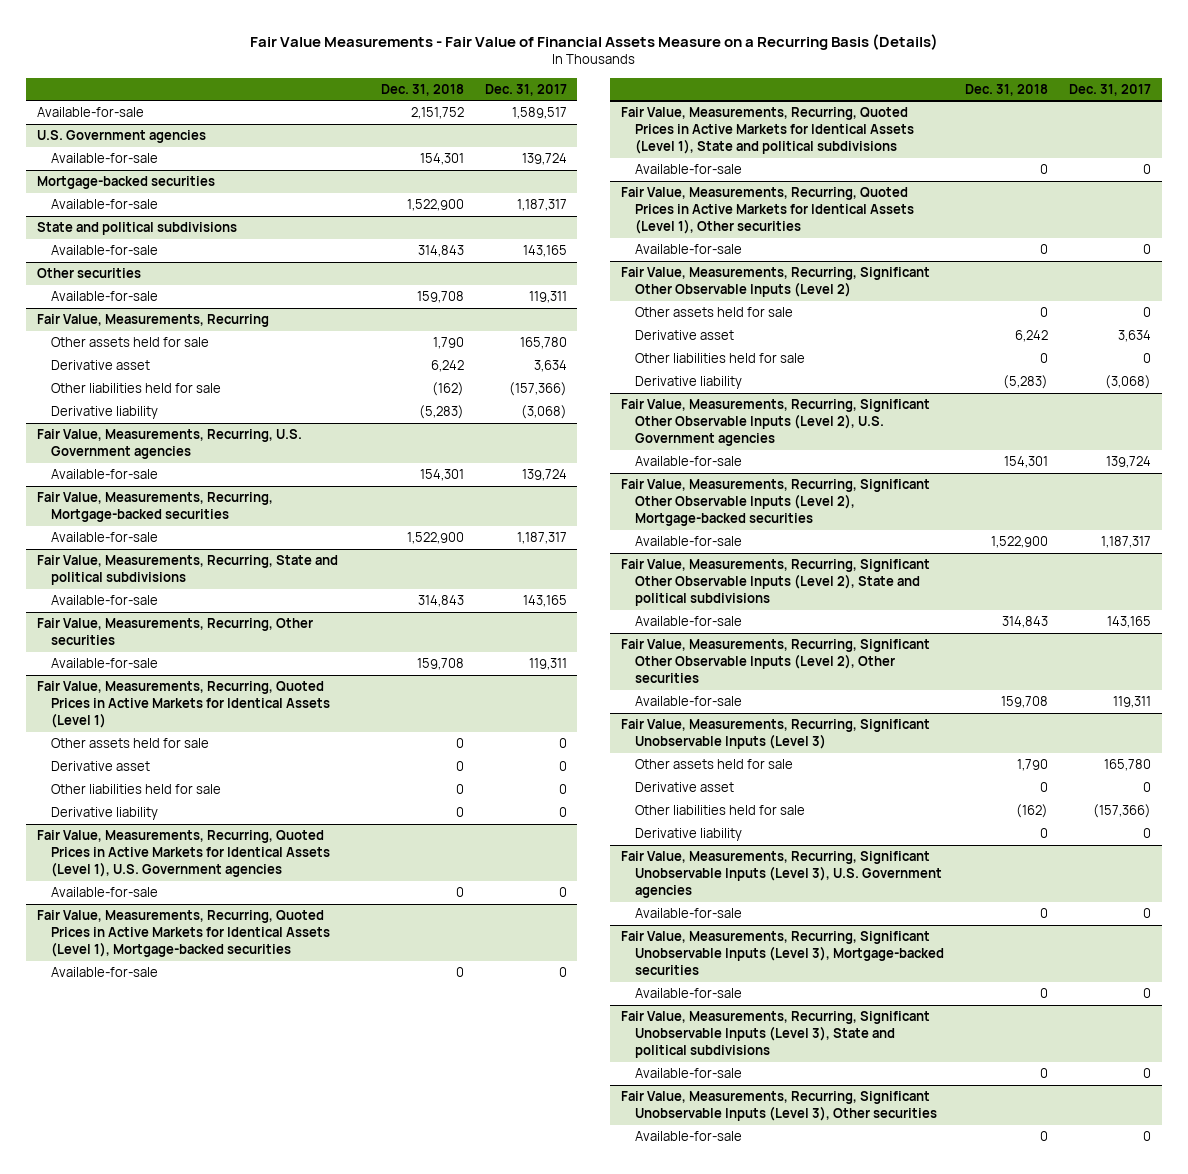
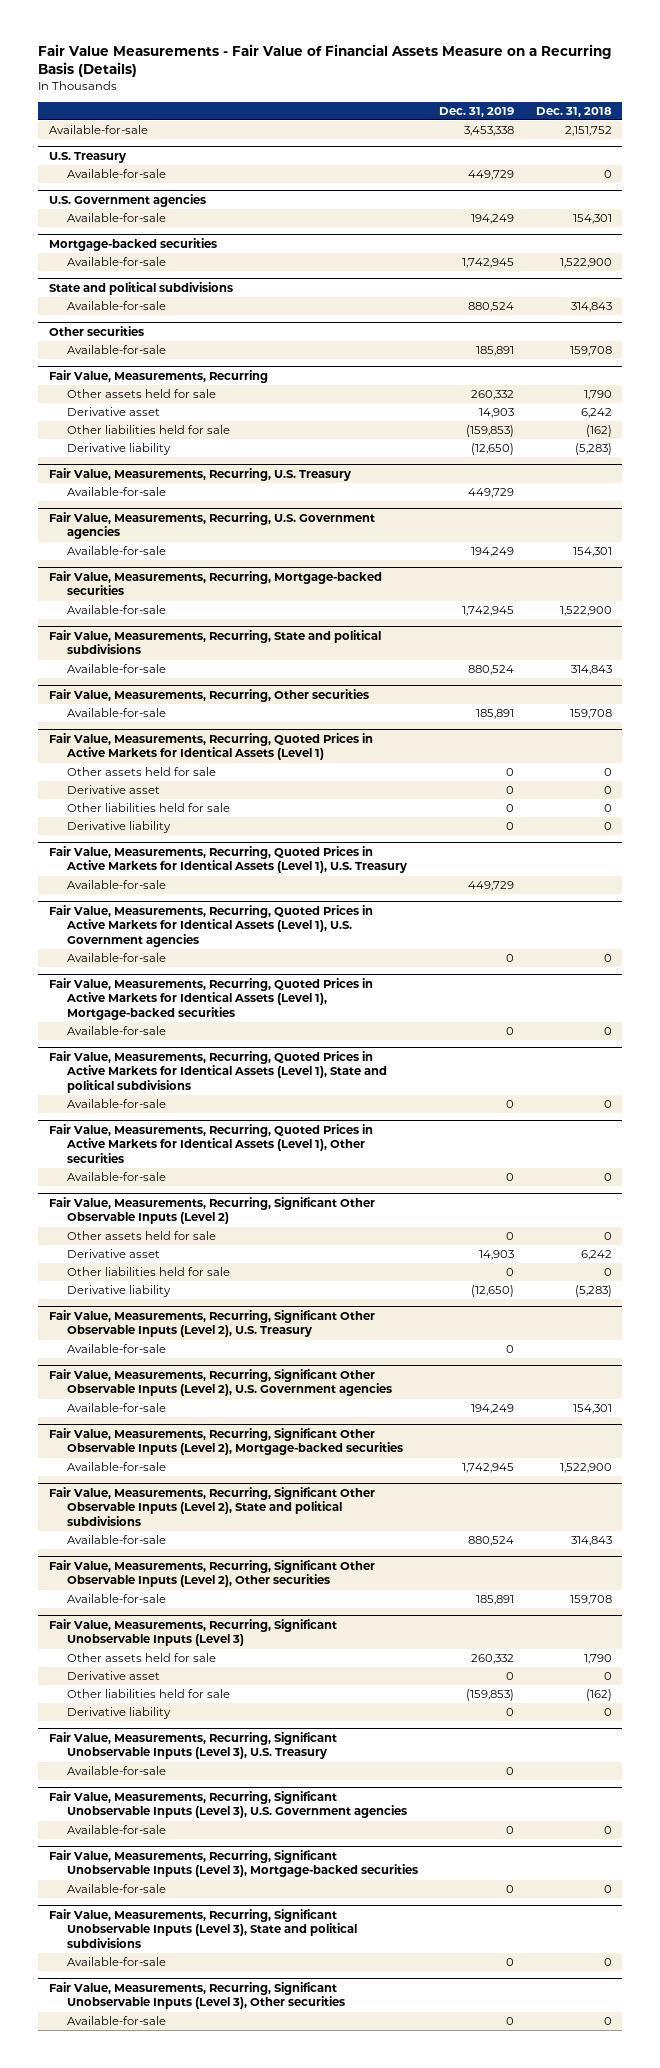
[484,83,567,96] Dec. 31, 2017 -> none
none -> [439,106,515,117] Dec. 31, 2019
none -> [48,151,126,163] U.S. Treasury
none -> [66,169,166,179] Available-for-sale
none -> [48,467,351,481] Fair Value, Measurements, Recurring, U.S. Treasury
none -> [66,487,166,497] Available-for-sale
none -> [48,845,407,874] Fair Value, Measurements, Recurring, Quoted Prices in Active Markets for Identical Assets (Level 1), U.S. Treasury
none -> [66,880,166,890] Available-for-sale
none -> [48,1309,375,1338] Fair Value, Measurements, Recurring, Significant Other Observable Inputs (Level 2), U.S. Treasury
none -> [66,1344,166,1354] Available-for-sale
none -> [48,1731,337,1760] Fair Value, Measurements, Recurring, Significant Unobservable Inputs (Level 3), U.S. Treasury
none -> [66,1766,166,1776] Available-for-sale

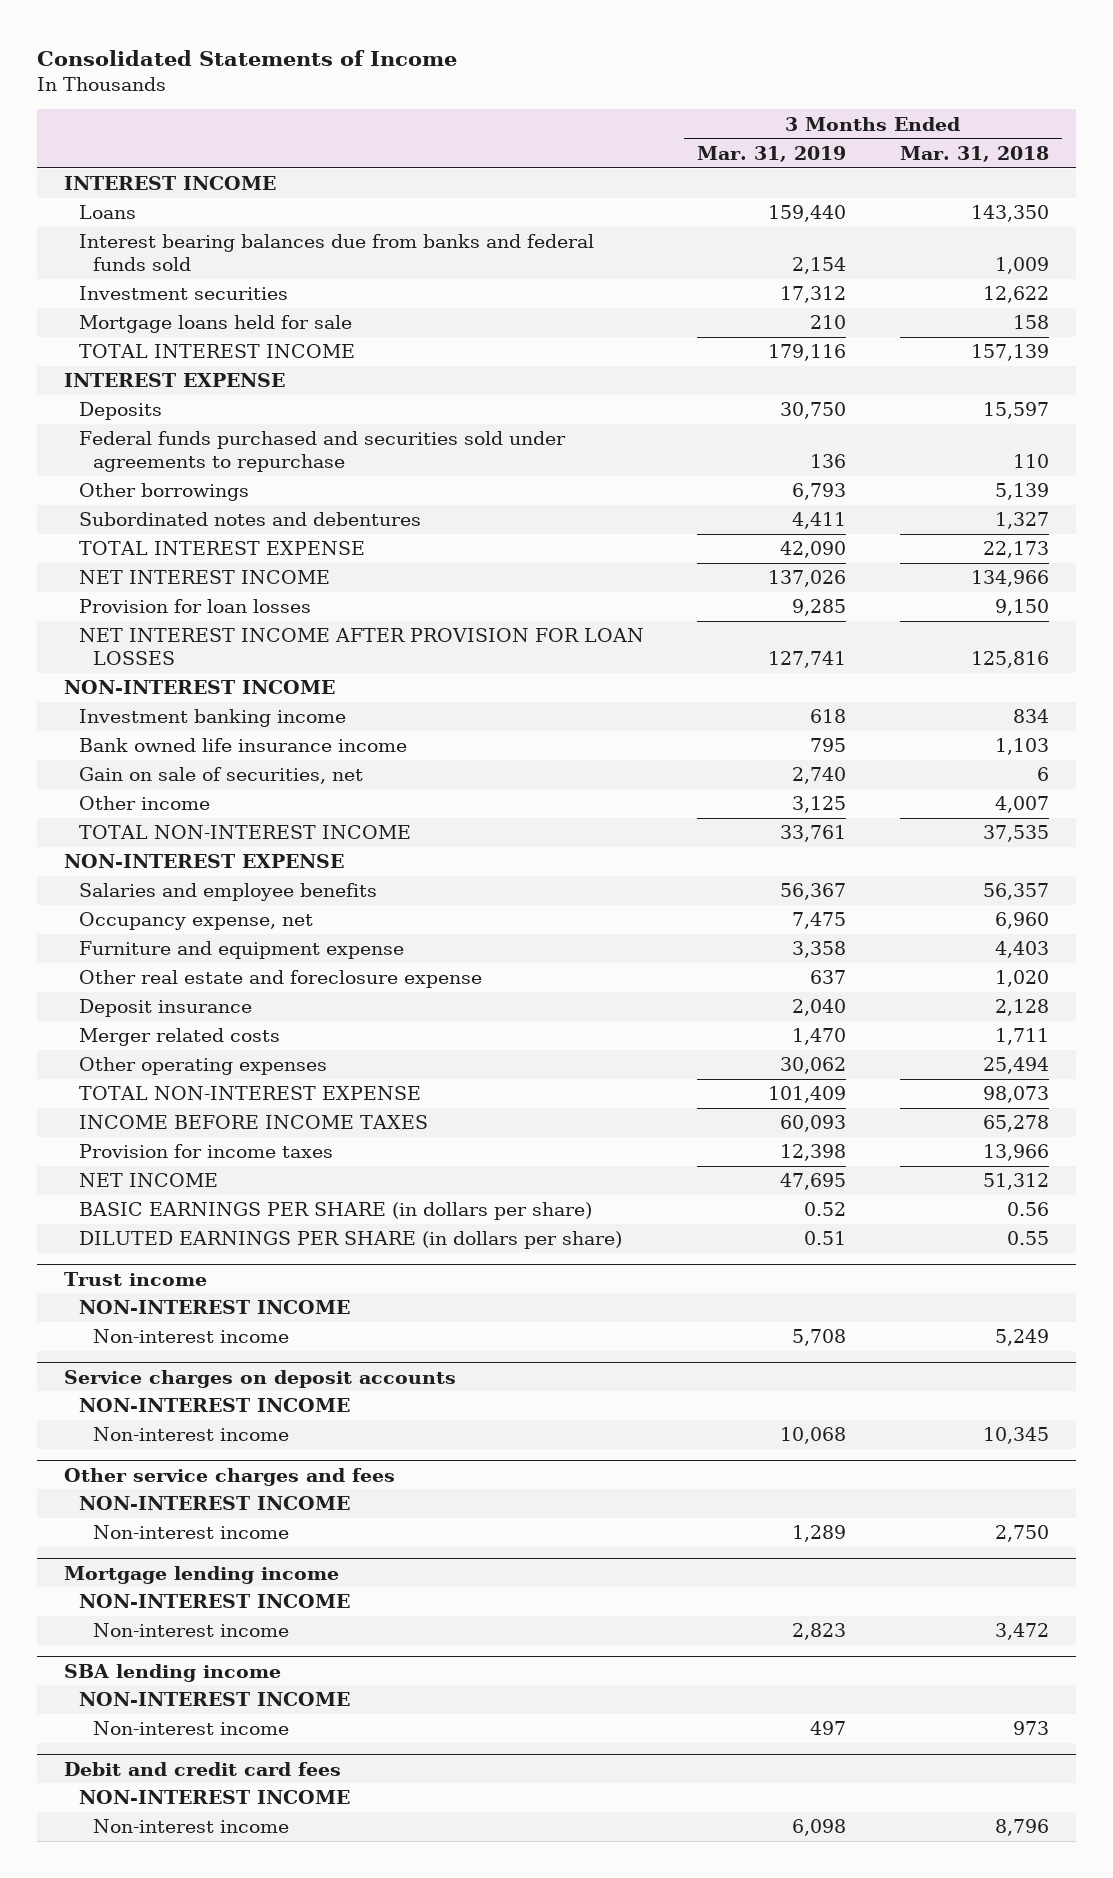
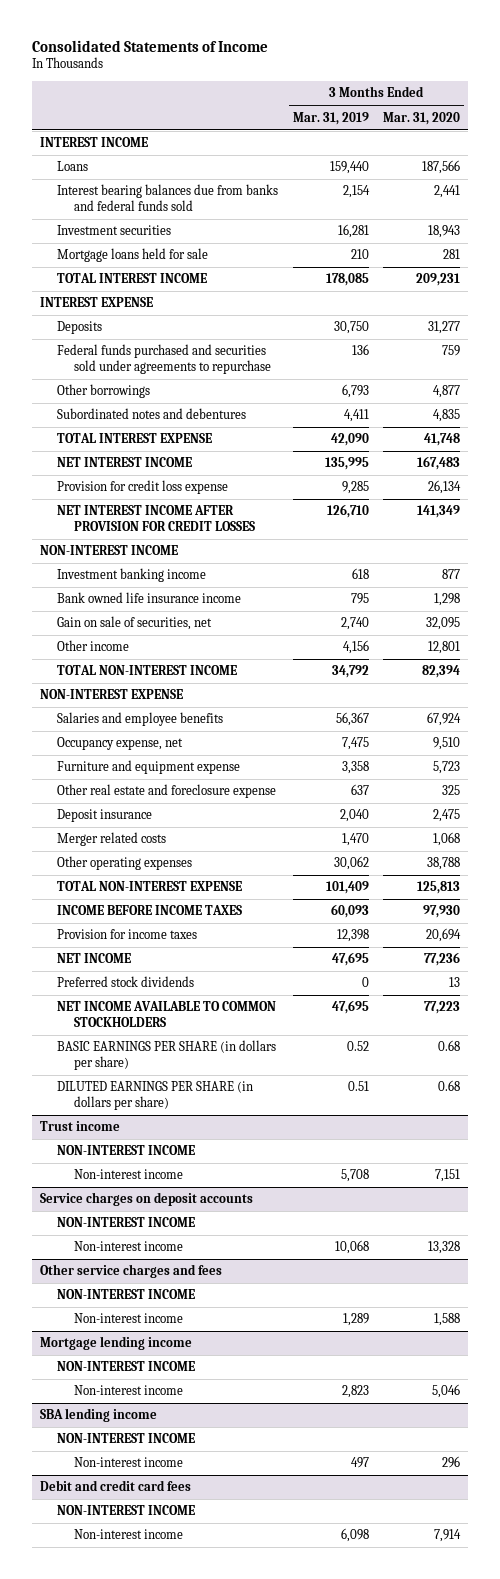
[900,145,1050,162] Mar. 31, 2018 -> none
none -> [383,111,461,125] Mar. 31, 2020
[780,286,847,304] 17,312 -> [337,224,369,239] 16,281
[768,344,847,362] 179,116 -> [325,273,369,287] 178,085
[768,570,847,588] 137,026 -> [324,457,369,471] 135,995
[78,599,311,614] Provision for loan losses -> [56,480,228,495] Provision for credit loss expense
[78,628,644,666] NET INTEREST INCOME AFTER PROVISION FOR LOAN LOSSES -> [56,505,256,531] NET INTEREST INCOME AFTER PROVISION FOR CREDIT LOSSES
[768,651,847,669] 127,741 -> [326,504,369,519] 126,710
[792,796,847,814] 3,125 -> [342,640,369,655] 4,156
[780,825,847,843] 33,761 -> [331,665,369,679] 34,792
none -> [56,976,194,988] Preferred stock dividends
none -> [56,1001,276,1027] NET INCOME AVAILABLE TO COMMON STOCKHOLDERS

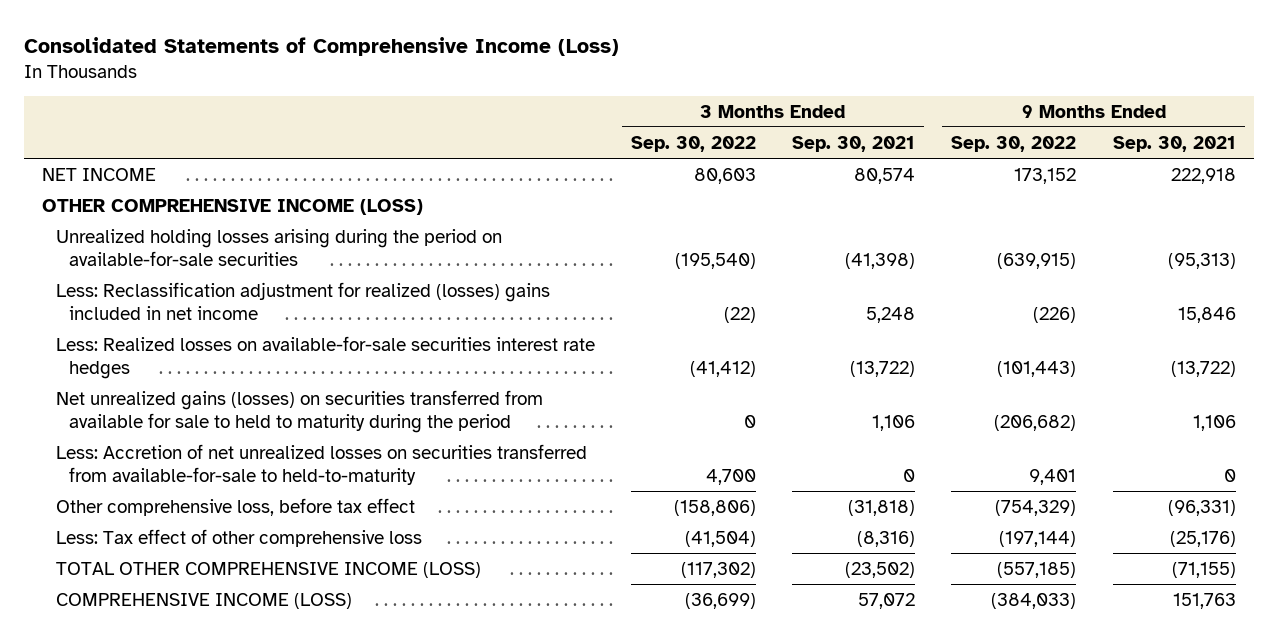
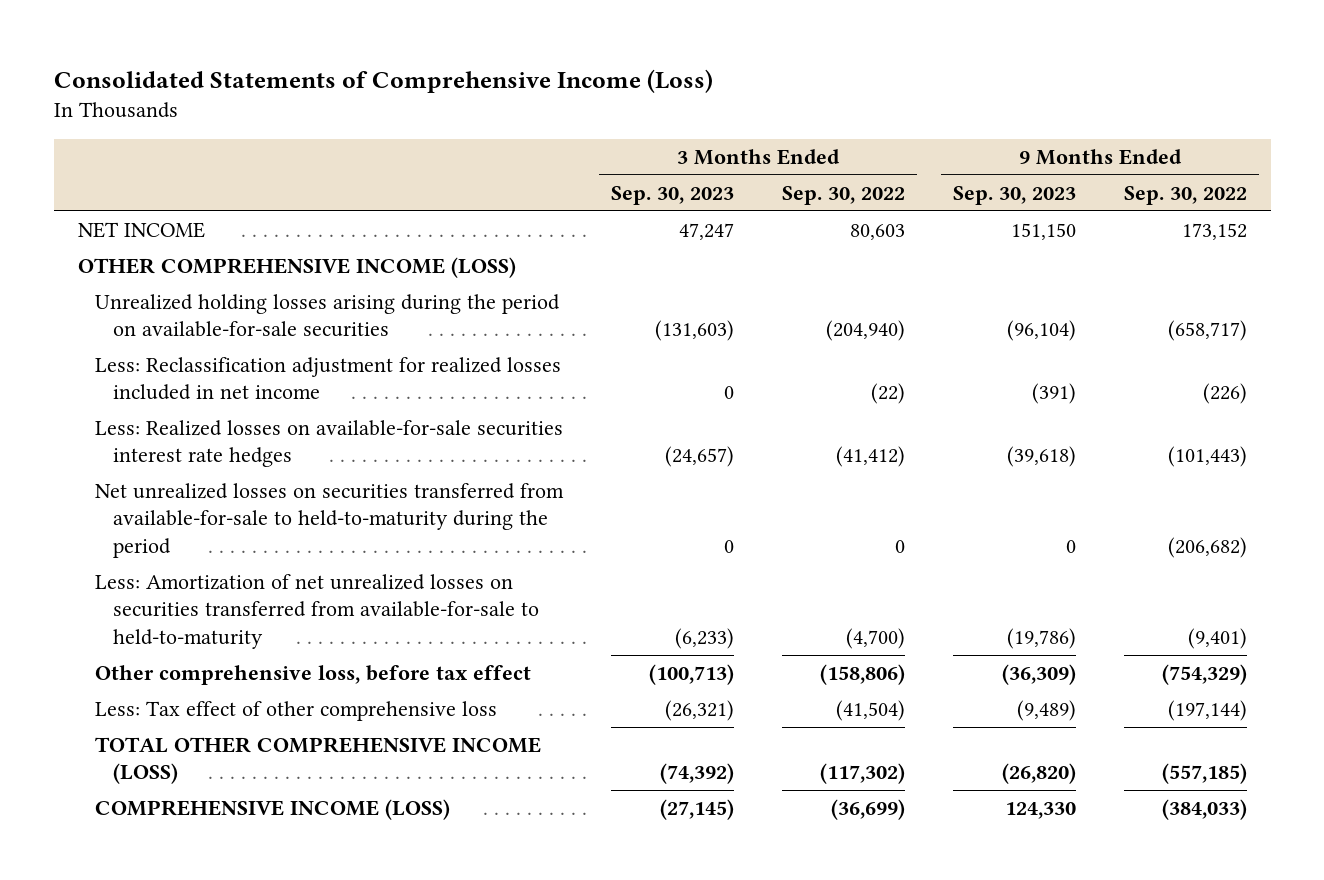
[792,135,916,152] Sep. 30, 2021 -> none
[1112,135,1236,152] Sep. 30, 2021 -> none
none -> [610,186,734,206] Sep. 30, 2023
none -> [952,186,1076,206] Sep. 30, 2023
[674,253,756,270] (195,540) -> [825,320,905,342] (204,940)
[997,253,1077,270] (639,915) -> [1167,320,1247,342] (658,717)
[55,281,550,321] Less: Reclassification adjustment for realized (losses) gains included in net income -> [95,357,562,401] Less: Reclassification adjustment for realized losses included in net income
[55,389,543,434] Net unrealized gains (losses) on securities transferred from available for sale to held to maturity during the period -> [95,483,565,558] Net unrealized losses on securities transferred from available-for-sale to held-to-maturity during the period
[55,443,587,486] Less: Accretion of net unrealized losses on securities transferred from available-for-sale to held-to-maturity -> [95,574,539,649] Less: Amortization of net unrealized losses on securities transferred from available-for-sale to held-to-maturity
[705,469,756,486] 4,700 -> [845,627,905,649] (4,700)
[1029,469,1077,486] 9,401 -> [1187,627,1247,649] (9,401)

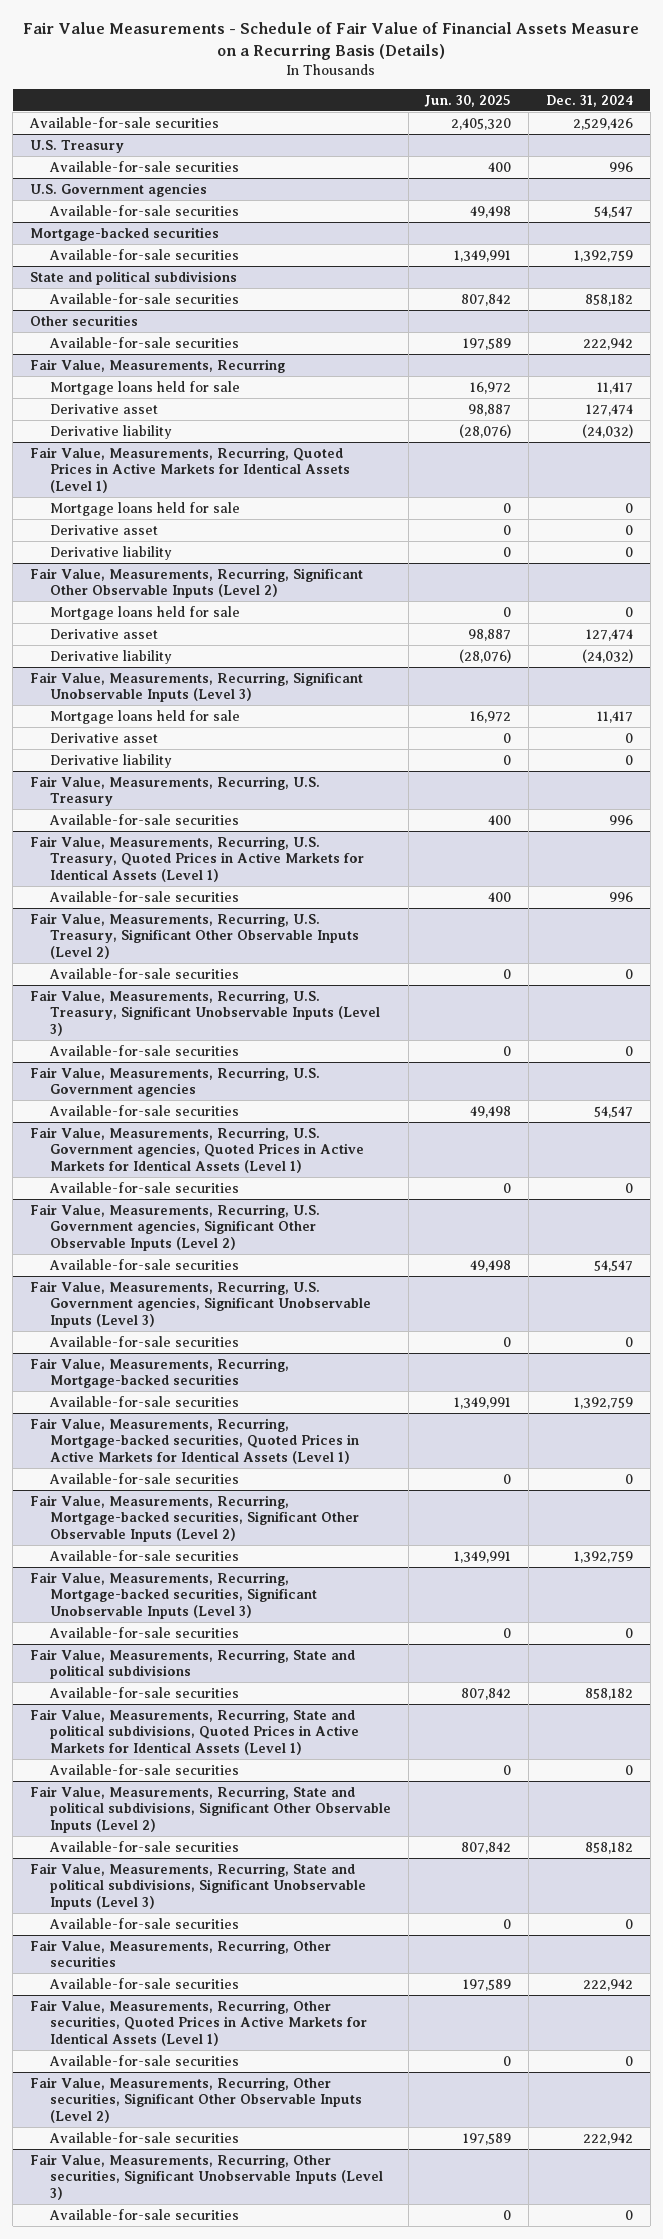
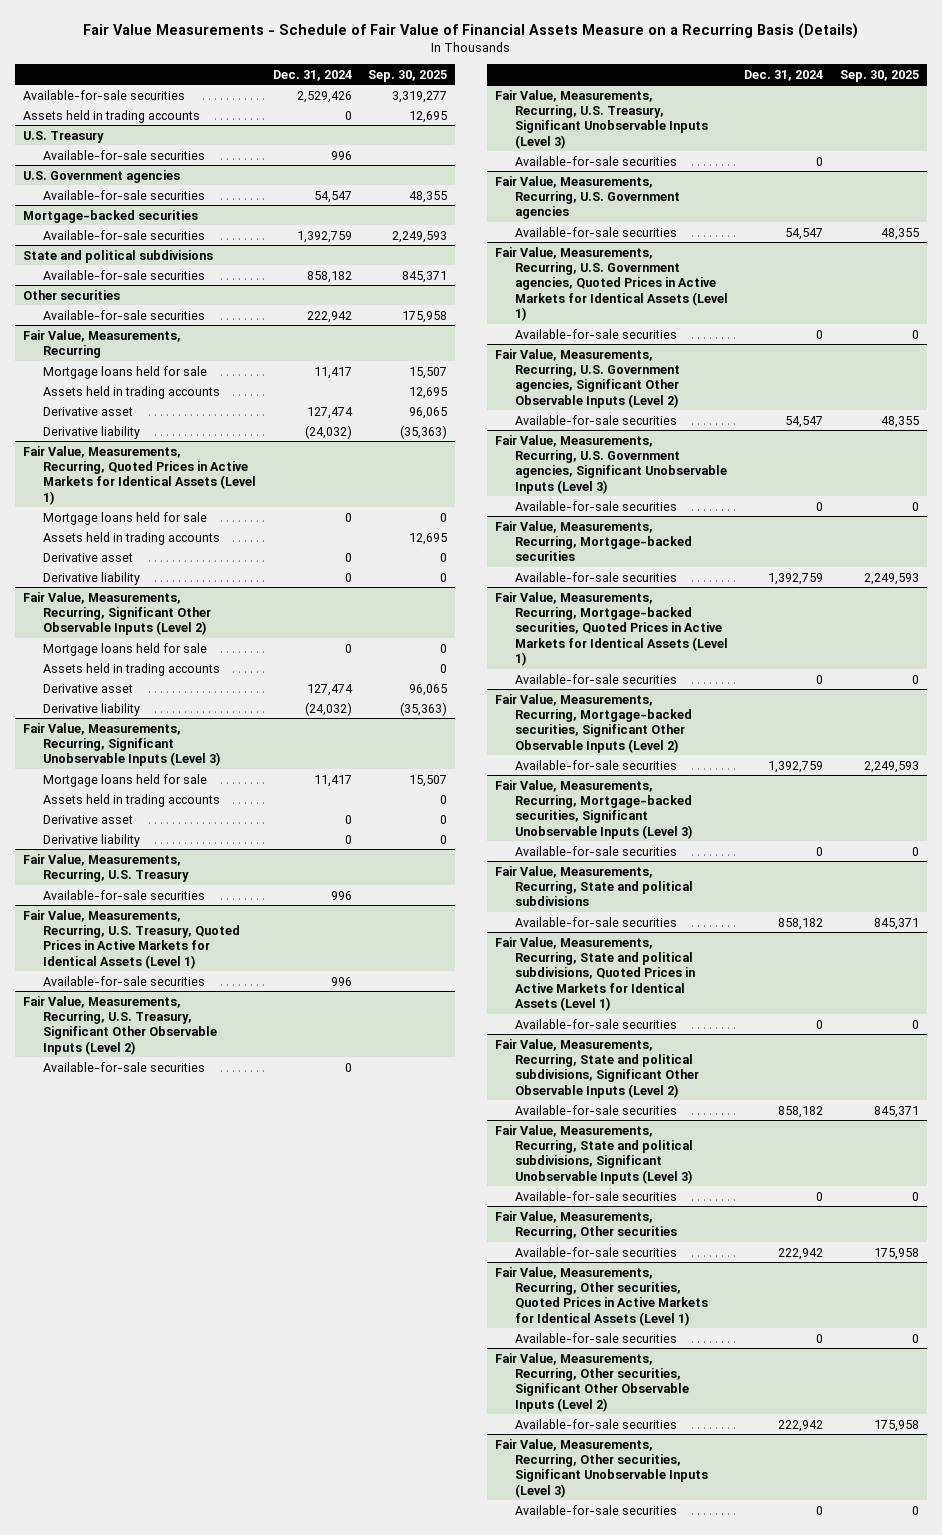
[424,94,512,107] Jun. 30, 2025 -> none
none -> [368,69,448,82] Sep. 30, 2025
none -> [23,109,201,123] Assets held in trading accounts
none -> [43,385,221,399] Assets held in trading accounts
none -> [43,531,221,545] Assets held in trading accounts
none -> [43,662,221,676] Assets held in trading accounts
none -> [43,793,221,807] Assets held in trading accounts

